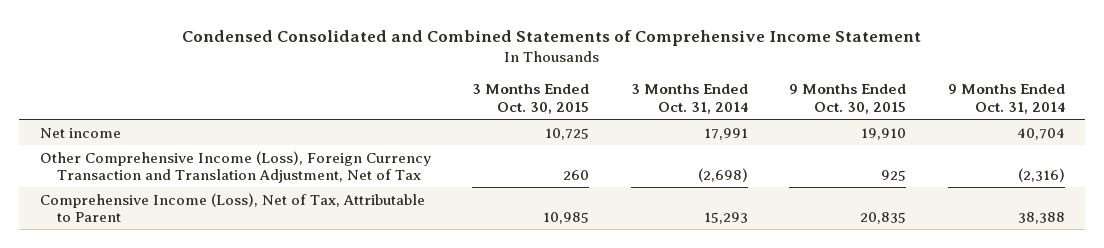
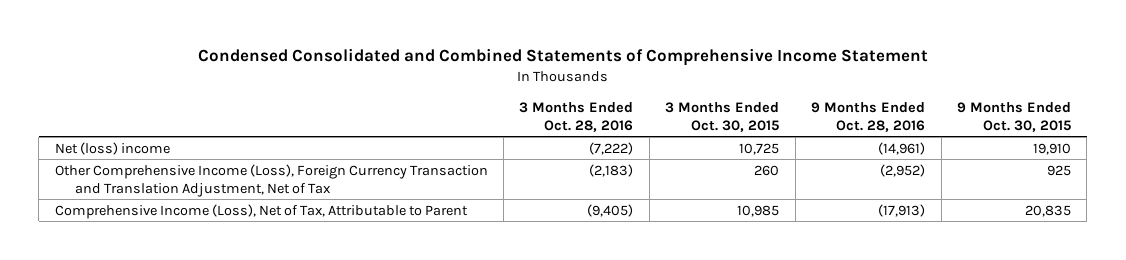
[630,84,748,115] 3 Months Ended Oct. 31, 2014 -> none
[947,84,1065,115] 9 Months Ended Oct. 31, 2014 -> none
none -> [519,101,634,132] 3 Months Ended Oct. 28, 2016
none -> [811,101,926,132] 9 Months Ended Oct. 28, 2016
[39,127,121,138] Net income -> [54,141,170,155] Net (loss) income

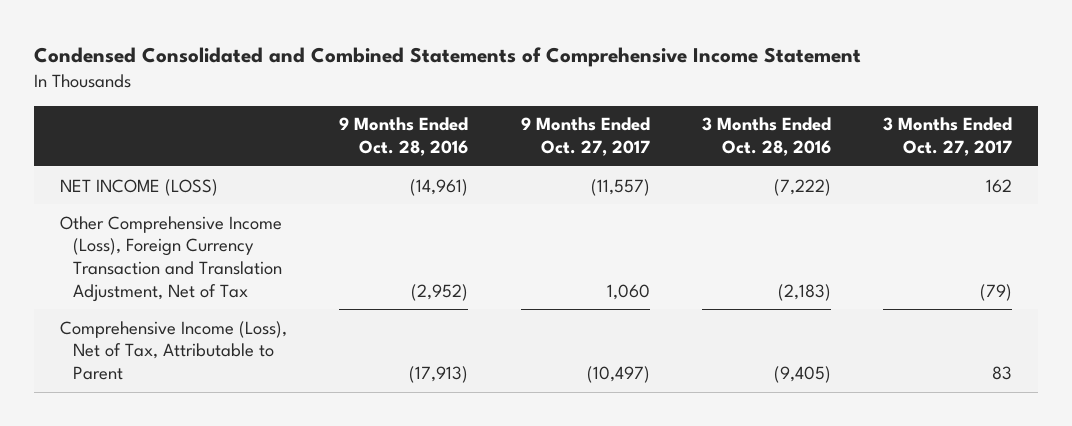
[665,101,780,132] 3 Months Ended Oct. 30, 2015 -> none
[957,101,1072,132] 9 Months Ended Oct. 30, 2015 -> none
none -> [520,117,650,157] 9 Months Ended Oct. 27, 2017
none -> [883,117,1013,157] 3 Months Ended Oct. 27, 2017
[54,141,170,155] Net (loss) income -> [59,178,218,196] NET INCOME (LOSS)

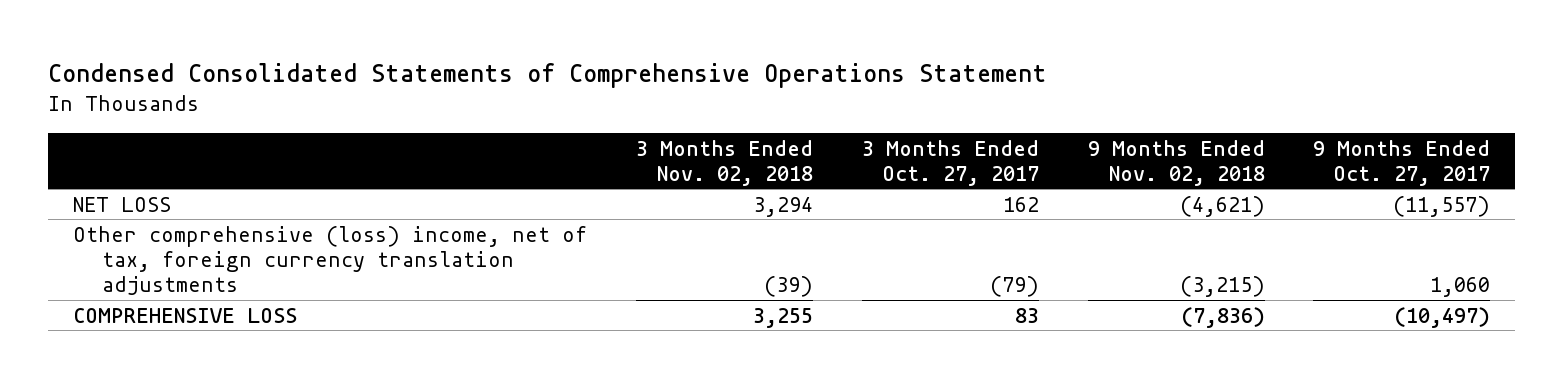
[33,47,861,68] Condensed Consolidated and Combined Statements of Comprehensive Income Statement -> [48,63,1048,89] Condensed Consolidated Statements of Comprehensive Operations Statement
[339,117,469,157] 9 Months Ended Oct. 28, 2016 -> none
[701,117,831,157] 3 Months Ended Oct. 28, 2016 -> none
none -> [635,139,813,186] 3 Months Ended Nov. 02, 2018
none -> [1087,139,1265,186] 9 Months Ended Nov. 02, 2018
[59,178,218,196] NET INCOME (LOSS) -> [72,196,171,212] NET LOSS
[59,215,282,303] Other Comprehensive Income (Loss), Foreign Currency Transaction and Translation Adjustment, Net of Tax -> [72,225,587,295] Other comprehensive (loss) income, net of tax, foreign currency translation adjustments
[59,320,287,381] Comprehensive Income (Loss), Net of Tax, Attributable to Parent -> [72,307,297,323] COMPREHENSIVE LOSS

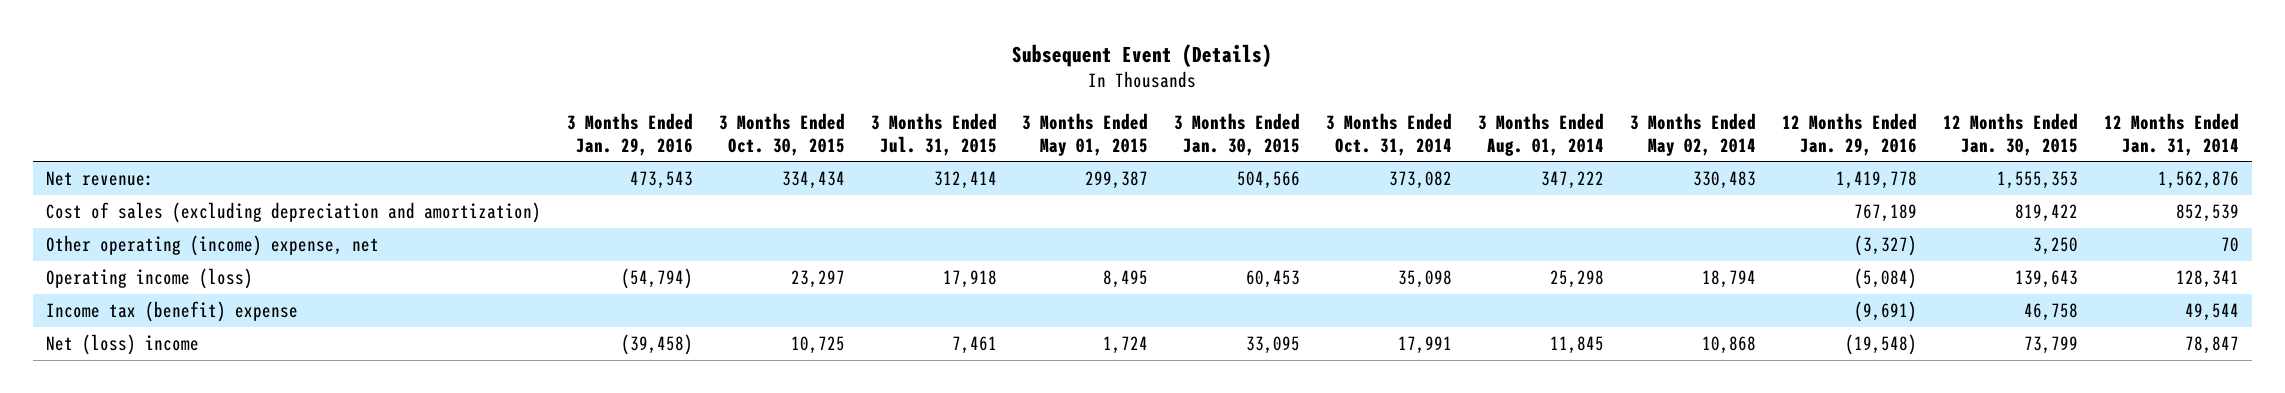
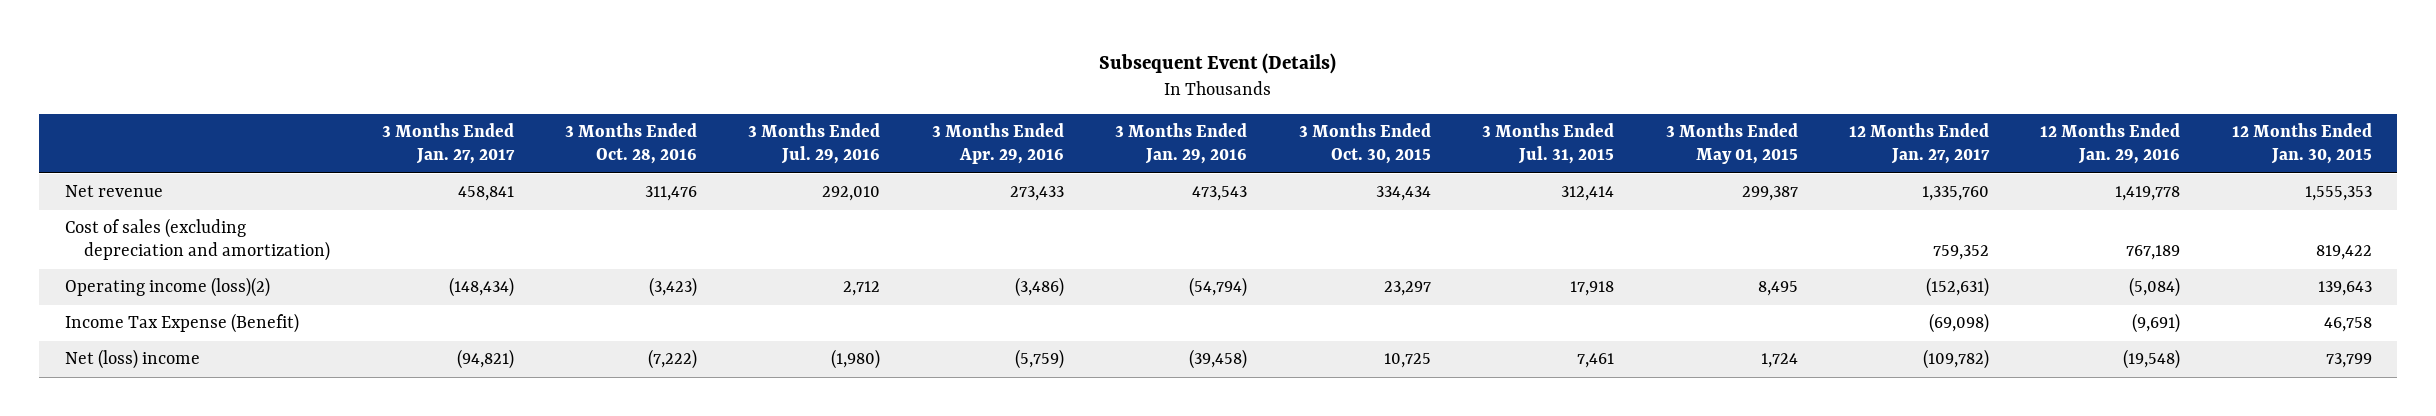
[1174,113,1301,156] 3 Months Ended Jan. 30, 2015 -> none
[1326,113,1453,156] 3 Months Ended Oct. 31, 2014 -> none
[1478,113,1605,156] 3 Months Ended Aug. 01, 2014 -> none
[1630,113,1757,156] 3 Months Ended May 02, 2014 -> none
[2104,113,2240,156] 12 Months Ended Jan. 31, 2014 -> none
none -> [381,123,515,165] 3 Months Ended Jan. 27, 2017
none -> [564,123,697,165] 3 Months Ended Oct. 28, 2016
none -> [748,123,881,165] 3 Months Ended Jul. 29, 2016
none -> [931,123,1064,165] 3 Months Ended Apr. 29, 2016
none -> [1848,123,1990,165] 12 Months Ended Jan. 27, 2017
[45,171,154,187] Net revenue: -> [64,185,163,198] Net revenue
[45,235,379,257] Other operating (income) expense, net -> none
[45,268,253,290] Operating income (loss) -> [64,277,270,298] Operating income (loss)(2)
[45,301,298,323] Income tax (benefit) expense -> [64,313,299,334] Income Tax Expense (Benefit)

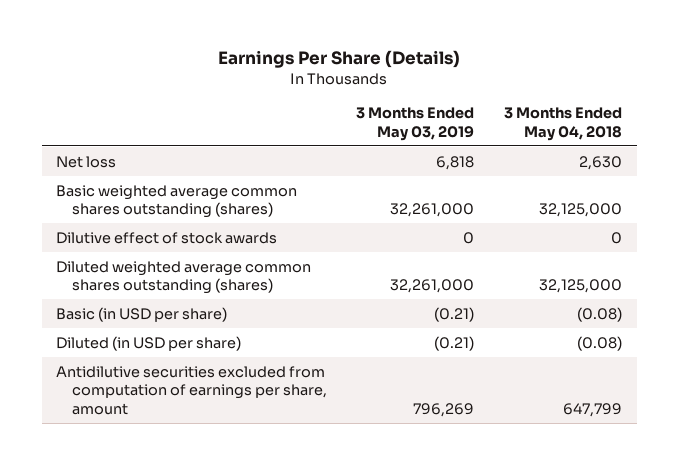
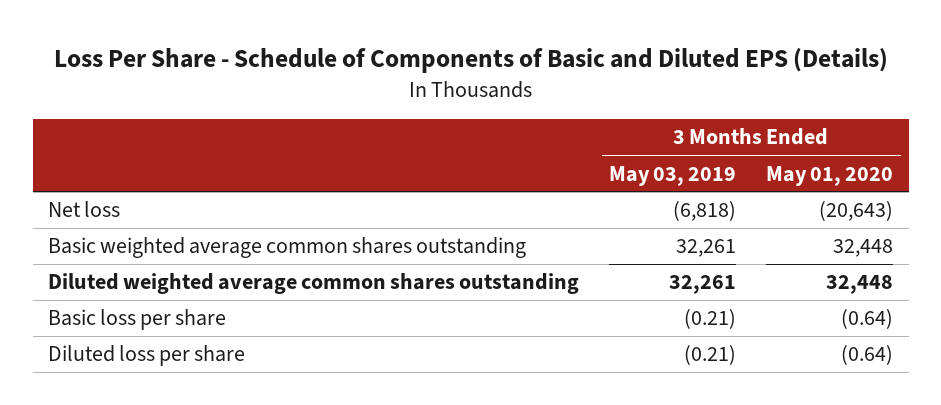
[218,50,461,69] Earnings Per Share (Details) -> [53,48,888,74] Loss Per Share - Schedule of Components of Basic and Diluted EPS (Details)
[503,107,622,141] 3 Months Ended May 04, 2018 -> none
none -> [766,165,894,186] May 01, 2020
[56,231,278,244] Dilutive effect of stock awards -> none
[56,365,327,416] Antidilutive securities excluded from computation of earnings per share, amount -> none
[436,155,475,170] 6,818 -> [673,201,737,222] (6,818)
[56,184,298,219] Basic weighted average common shares outstanding (shares) -> [47,237,526,259] Basic weighted average common shares outstanding
[390,203,475,218] 32,261,000 -> [676,239,737,258] 32,261
[56,260,312,295] Diluted weighted average common shares outstanding (shares) -> [47,273,579,295] Diluted weighted average common shares outstanding
[390,279,475,294] 32,261,000 -> [669,275,737,295] 32,261
[56,306,228,322] Basic (in USD per share) -> [47,309,226,331] Basic loss per share
[56,335,242,351] Diluted (in USD per share) -> [47,345,245,367] Diluted loss per share

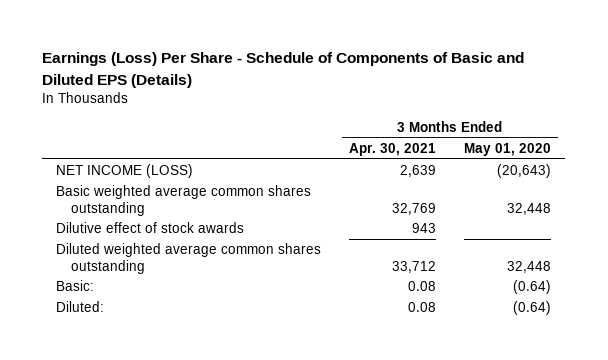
[53,48,888,74] Loss Per Share - Schedule of Components of Basic and Diluted EPS (Details) -> [42,52,525,88] Earnings (Loss) Per Share - Schedule of Components of Basic and Diluted EPS (Details)
[609,165,737,186] May 03, 2019 -> none
none -> [349,142,437,156] Apr. 30, 2021
[47,201,120,218] Net loss -> [56,164,194,179] NET INCOME (LOSS)
none -> [56,222,245,234] Dilutive effect of stock awards
[47,309,226,331] Basic loss per share -> [56,280,95,292] Basic:
[47,345,245,367] Diluted loss per share -> [56,301,105,313] Diluted:

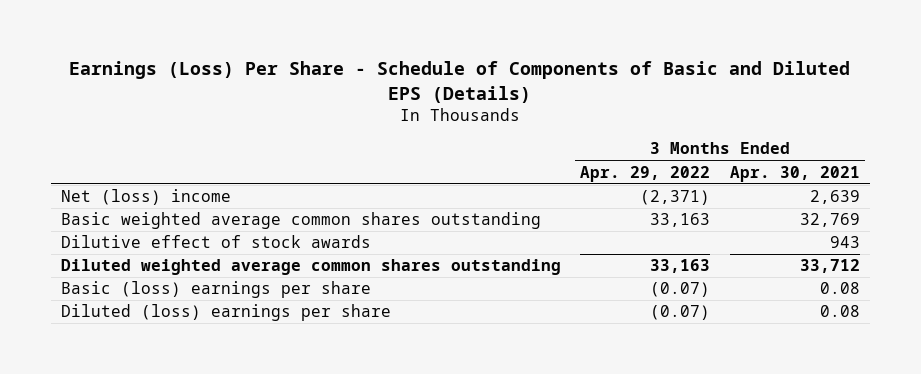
[464,142,552,156] May 01, 2020 -> none
none -> [580,165,711,182] Apr. 29, 2022
[56,164,194,179] NET INCOME (LOSS) -> [60,189,231,206] Net (loss) income
[56,280,95,292] Basic: -> [60,281,371,299] Basic (loss) earnings per share
[56,301,105,313] Diluted: -> [60,304,391,322] Diluted (loss) earnings per share

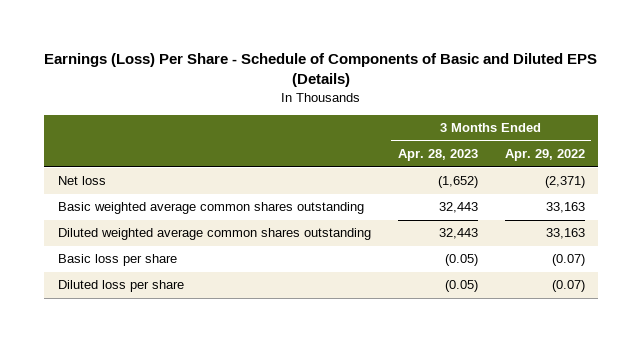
[730,165,861,182] Apr. 30, 2021 -> none
none -> [397,149,478,162] Apr. 28, 2023
[60,189,231,206] Net (loss) income -> [57,176,106,186] Net loss
[60,235,371,249] Dilutive effect of stock awards -> none
[60,281,371,299] Basic (loss) earnings per share -> [57,254,177,267] Basic loss per share
[60,304,391,322] Diluted (loss) earnings per share -> [57,280,184,293] Diluted loss per share

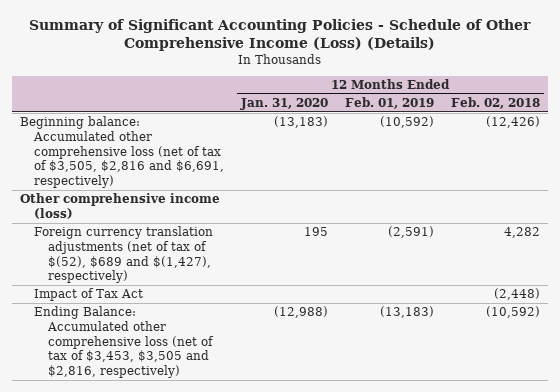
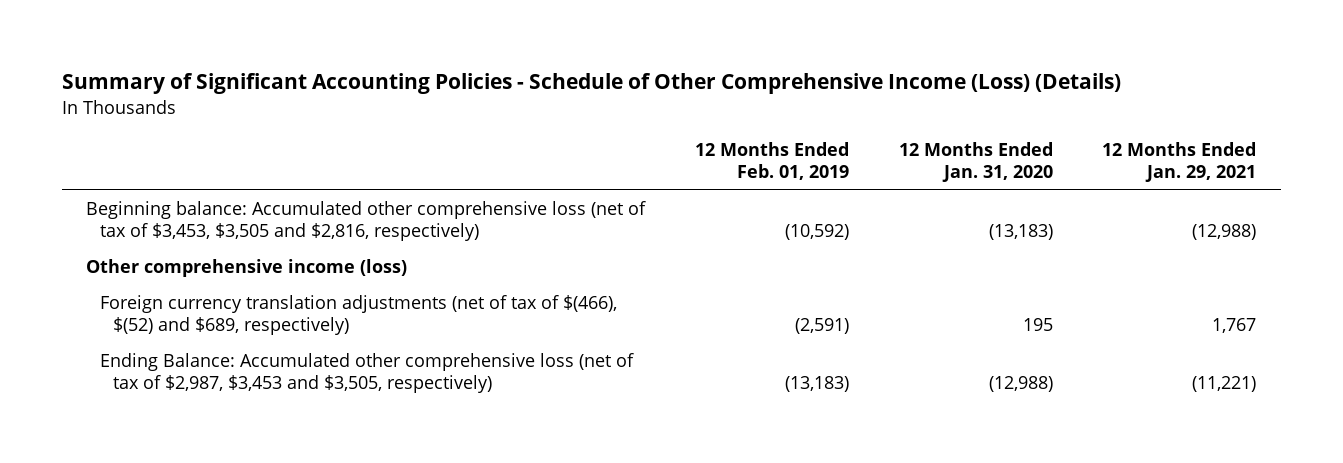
[450,96,540,109] Feb. 02, 2018 -> none
none -> [1102,142,1257,183] 12 Months Ended Jan. 29, 2021
[19,116,225,188] Beginning balance: Accumulated other comprehensive loss (net of tax of $3,505, $2,816 and $6,691, respectively) -> [86,201,647,242] Beginning balance: Accumulated other comprehensive loss (net of tax of $3,453, $3,505 and $2,816, respectively)
[34,288,144,302] Impact of Tax Act -> none
[34,226,214,284] Foreign currency translation adjustments (net of tax of $(52), $689 and $(1,427), respectively) -> [99,295,617,336] Foreign currency translation adjustments (net of tax of $(466), $(52) and $689, respectively)
[34,306,215,378] Ending Balance: Accumulated other comprehensive loss (net of tax of $3,453, $3,505 and $2,816, respectively) -> [99,353,634,394] Ending Balance: Accumulated other comprehensive loss (net of tax of $2,987, $3,453 and $3,505, respectively)

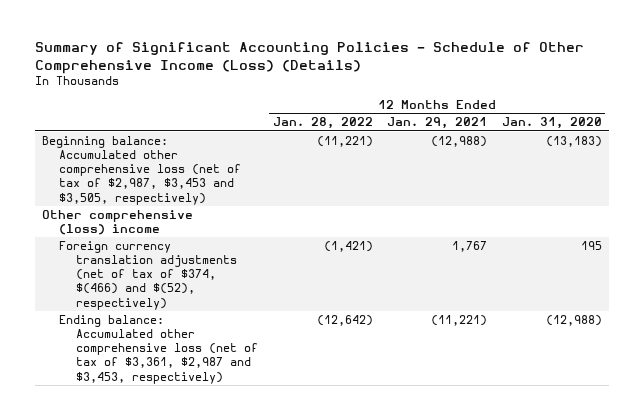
[694,142,849,181] 12 Months Ended Feb. 01, 2019 -> none
none -> [272,117,373,130] Jan. 28, 2022
[86,201,647,242] Beginning balance: Accumulated other comprehensive loss (net of tax of $3,453, $3,505 and $2,816, respectively) -> [41,135,242,205] Beginning balance: Accumulated other comprehensive loss (net of tax of $2,987, $3,453 and $3,505, respectively)
[86,259,408,278] Other comprehensive income (loss) -> [41,209,193,236] Other comprehensive (loss) income
[99,295,617,336] Foreign currency translation adjustments (net of tax of $(466), $(52) and $689, respectively) -> [59,240,238,310] Foreign currency translation adjustments (net of tax of $374, $(466) and $(52), respectively)
[99,353,634,394] Ending Balance: Accumulated other comprehensive loss (net of tax of $2,987, $3,453 and $3,505, respectively) -> [59,314,259,384] Ending balance: Accumulated other comprehensive loss (net of tax of $3,361, $2,987 and $3,453, respectively)

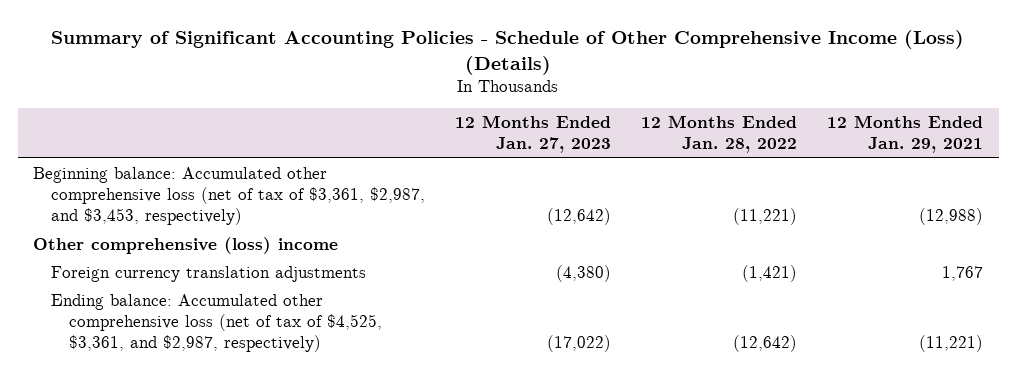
[501,117,602,130] Jan. 31, 2020 -> none
none -> [455,115,612,154] 12 Months Ended Jan. 27, 2023
[41,135,242,205] Beginning balance: Accumulated other comprehensive loss (net of tax of $2,987, $3,453 and $3,505, respectively) -> [33,166,425,226] Beginning balance: Accumulated other comprehensive loss (net of tax of $3,361, $2,987, and $3,453, respectively)
[59,240,238,310] Foreign currency translation adjustments (net of tax of $374, $(466) and $(52), respectively) -> [50,265,366,282] Foreign currency translation adjustments
[59,314,259,384] Ending balance: Accumulated other comprehensive loss (net of tax of $3,361, $2,987 and $3,453, respectively) -> [50,293,382,353] Ending balance: Accumulated other comprehensive loss (net of tax of $4,525, $3,361, and $2,987, respectively)

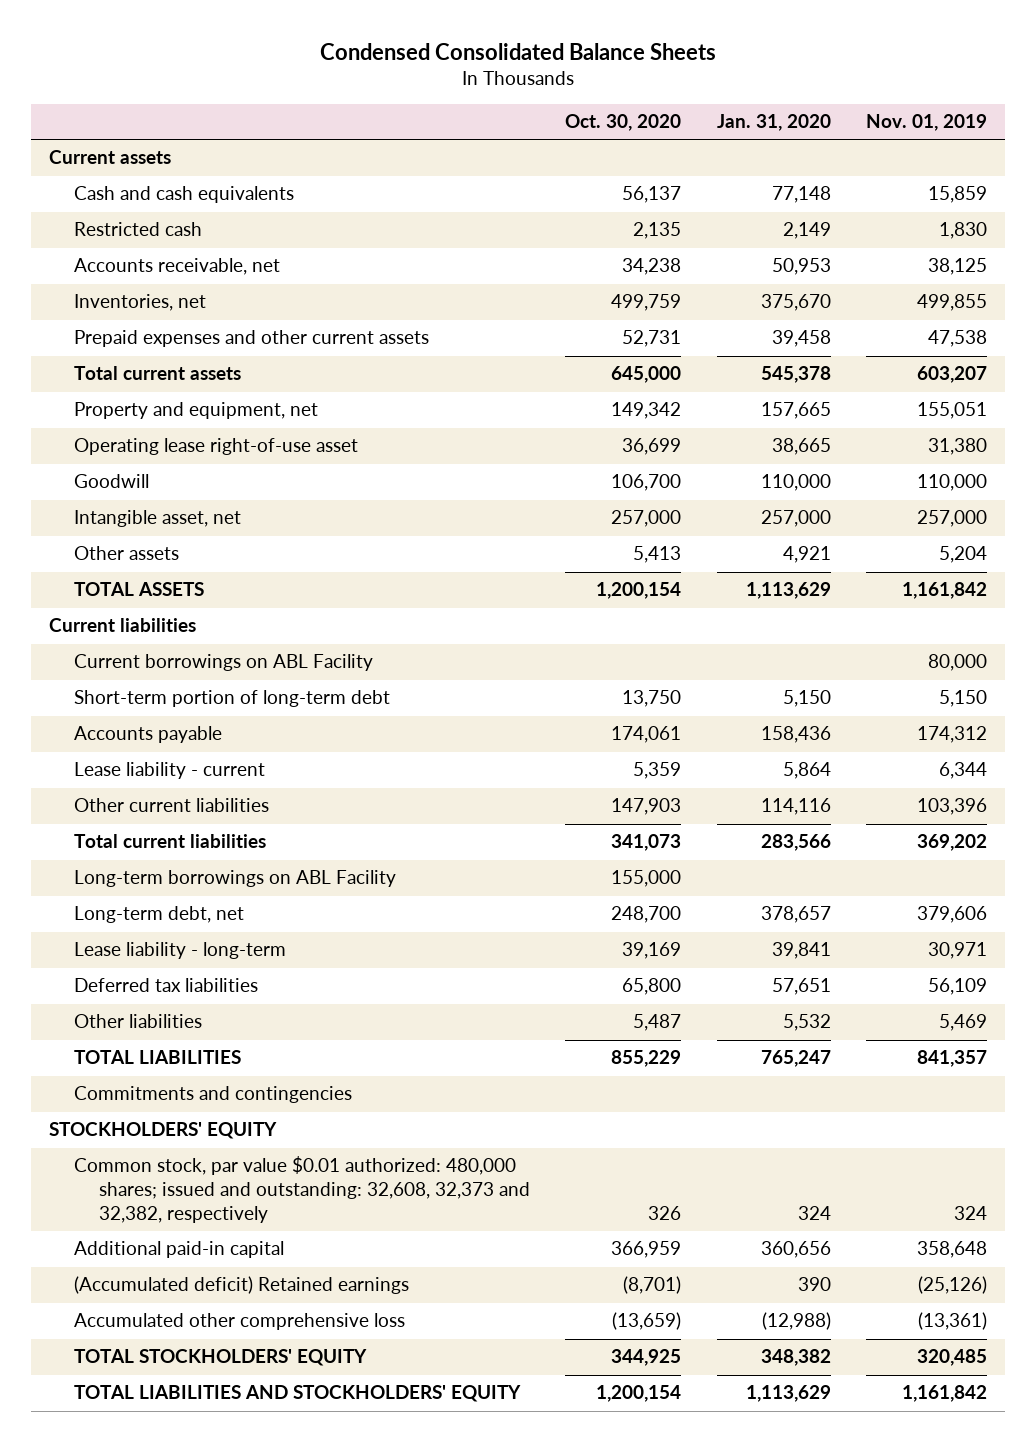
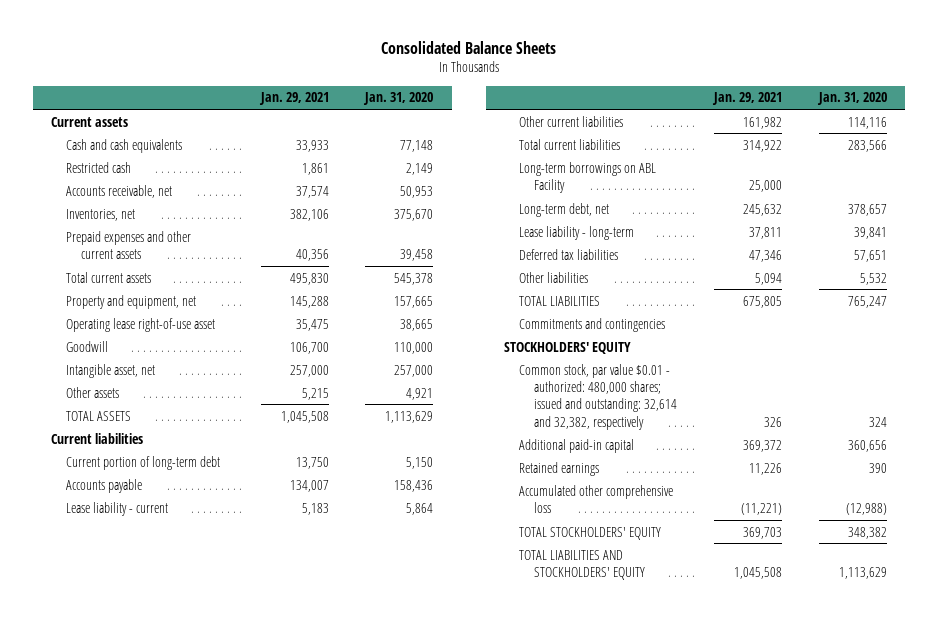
[319,42,716,60] Condensed Consolidated Balance Sheets -> [380,40,556,54] Consolidated Balance Sheets
[565,114,682,132] Oct. 30, 2020 -> none
[865,114,987,132] Nov. 01, 2019 -> none
none -> [258,92,329,106] Jan. 29, 2021
[73,654,373,672] Current borrowings on ABL Facility -> none
[73,690,390,708] Short-term portion of long-term debt -> [65,455,220,470] Current portion of long-term debt
[73,1156,530,1224] Common stock, par value $0.01 authorized: 480,000 shares; issued and outstanding: 32,608, 32,373 and 32,382, respectively -> [519,363,678,430] Common stock, par value $0.01 - authorized: 480,000 shares; issued and outstanding: 32,614 and 32,382, respectively
[73,1276,409,1295] (Accumulated deficit) Retained earnings -> [519,461,600,476] Retained earnings

